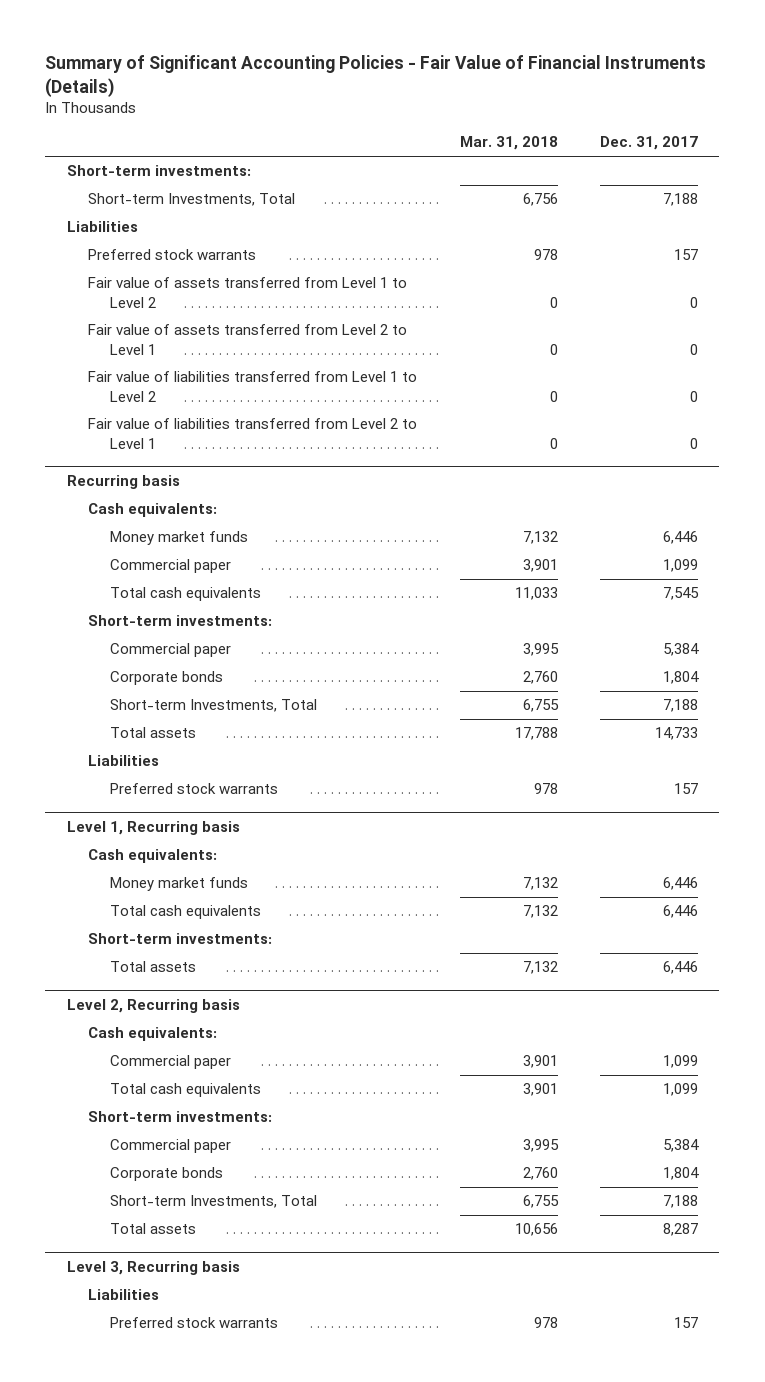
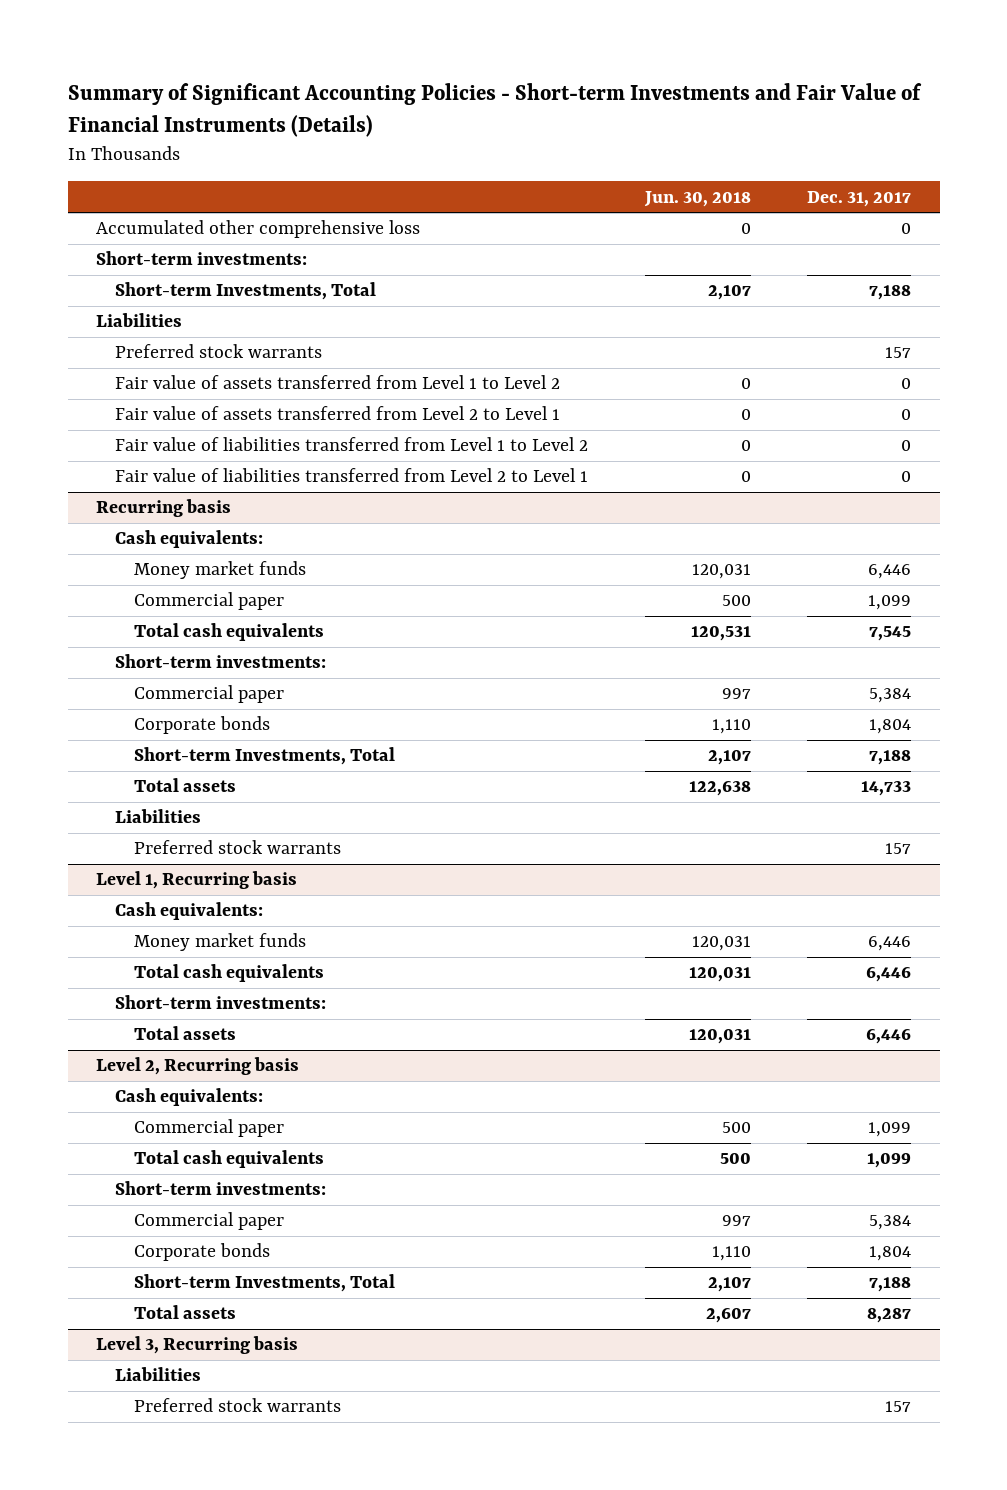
[45,55,707,97] Summary of Significant Accounting Policies - Fair Value of Financial Instruments (Details) -> [67,82,922,138] Summary of Significant Accounting Policies - Short-term Investments and Fair Value of Financial Instruments (Details)
[459,136,558,151] Mar. 31, 2018 -> none
none -> [643,190,751,207] Jun. 30, 2018
none -> [96,220,421,239] Accumulated other comprehensive loss

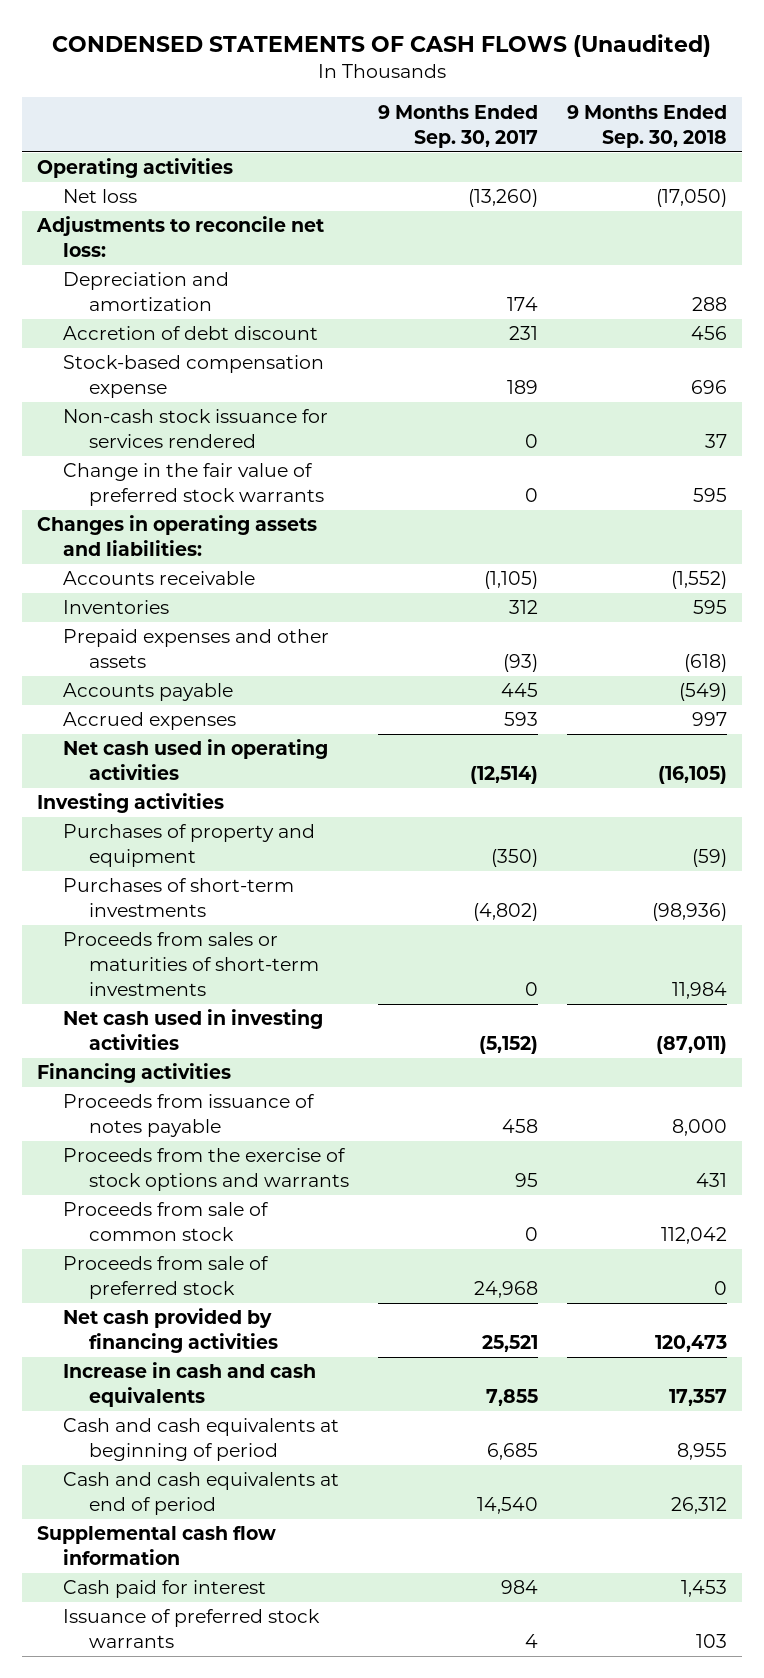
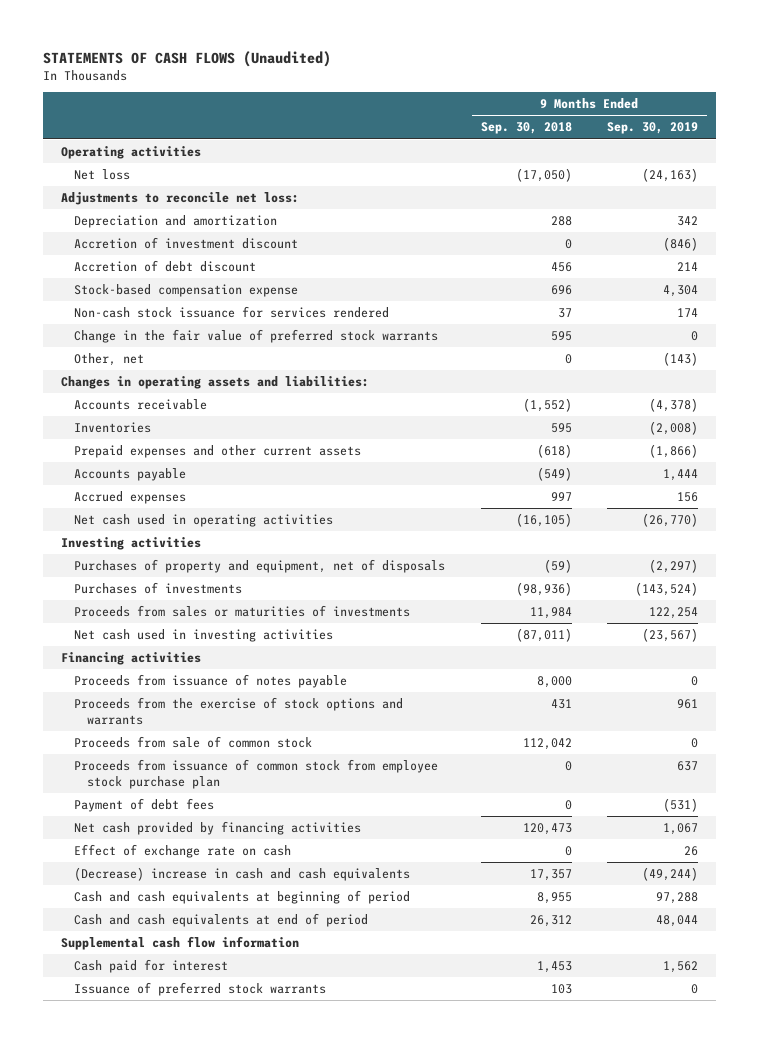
[52,34,712,58] CONDENSED STATEMENTS OF CASH FLOWS (Unaudited) -> [43,50,332,67] STATEMENTS OF CASH FLOWS (Unaudited)
[377,104,538,148] 9 Months Ended Sep. 30, 2017 -> none
none -> [607,122,699,135] Sep. 30, 2019
none -> [74,236,299,249] Accretion of investment discount
none -> [74,352,145,366] Other, net
[62,629,329,669] Prepaid expenses and other assets -> [74,444,362,458] Prepaid expenses and other current assets
[62,824,315,868] Purchases of property and equipment -> [74,558,446,573] Purchases of property and equipment, net of disposals
[62,878,294,918] Purchases of short-term investments -> [74,581,243,594] Purchases of investments
[62,932,319,996] Proceeds from sales or maturities of short-term investments -> [74,604,411,617] Proceeds from sales or maturities of investments
[62,1256,269,1300] Proceeds from sale of preferred stock -> none
none -> [74,758,439,789] Proceeds from issuance of common stock from employee stock purchase plan
none -> [74,797,215,812] Payment of debt fees
none -> [74,843,292,858] Effect of exchange rate on cash
[62,1362,316,1408] Increase in cash and cash equivalents -> [74,866,411,881] (Decrease) increase in cash and cash equivalents

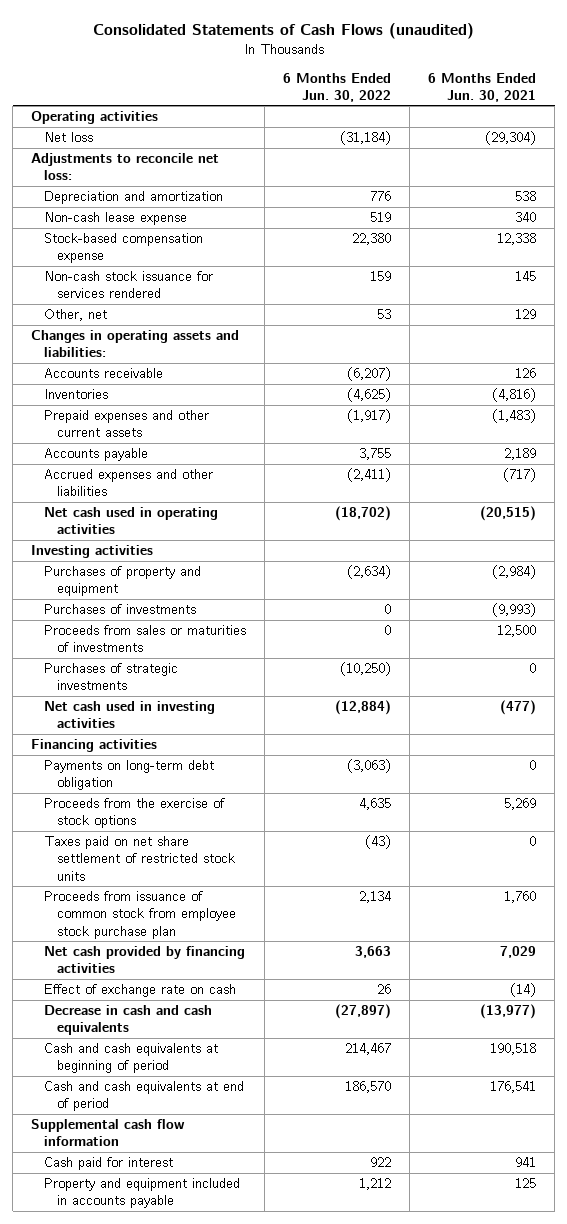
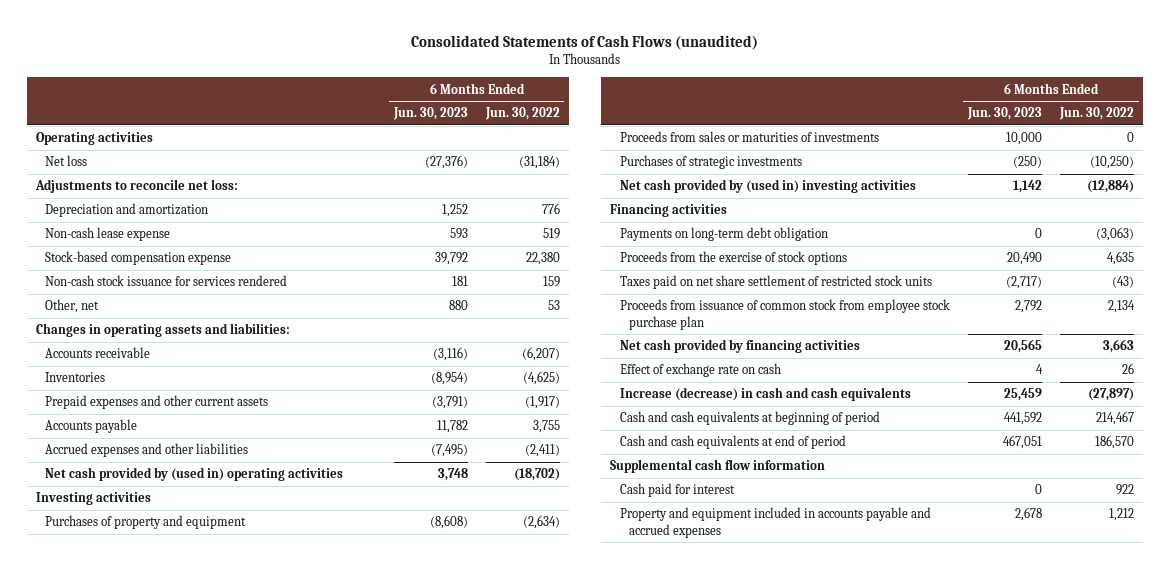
[428,72,537,102] 6 Months Ended Jun. 30, 2021 -> none
none -> [392,107,468,121] Jun. 30, 2023
[43,507,218,535] Net cash used in operating activities -> [45,467,344,482] Net cash provided by (used in) operating activities
[43,604,196,615] Purchases of investments -> none
[43,701,215,729] Net cash used in investing activities -> [619,179,916,194] Net cash provided by (used in) investing activities
[43,1005,212,1036] Decrease in cash and cash equivalents -> [619,387,911,402] Increase (decrease) in cash and cash equivalents
[43,1178,240,1209] Property and equipment included in accounts payable -> [619,507,931,538] Property and equipment included in accounts payable and accrued expenses

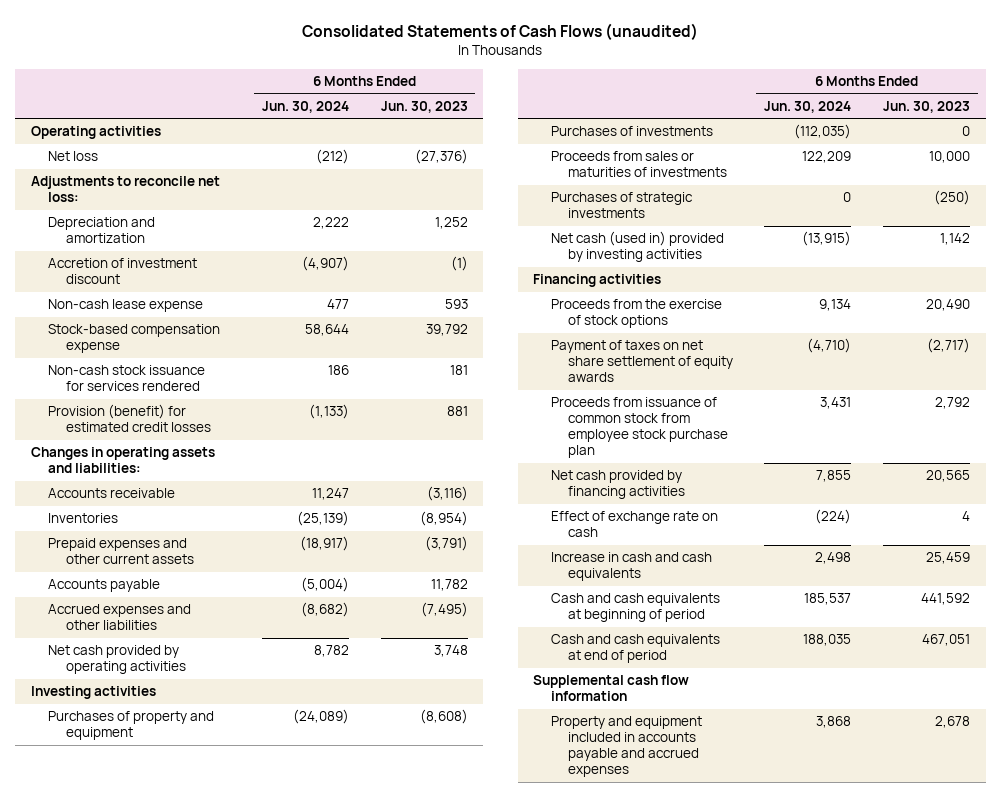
[484,107,560,121] Jun. 30, 2022 -> none
none -> [262,100,350,113] Jun. 30, 2024
none -> [48,258,198,285] Accretion of investment discount
[45,299,100,314] Other, net -> none
none -> [48,404,211,433] Provision (benefit) for estimated credit losses
[45,467,344,482] Net cash provided by (used in) operating activities -> [48,645,186,675] Net cash provided by operating activities
none -> [550,126,713,137] Purchases of investments
[619,179,916,194] Net cash provided by (used in) investing activities -> [550,231,724,263] Net cash (used in) provided by investing activities
[619,227,828,242] Payments on long-term debt obligation -> none
[619,275,932,290] Taxes paid on net share settlement of restricted stock units -> [550,340,733,383] Payment of taxes on net share settlement of equity awards
[619,387,911,402] Increase (decrease) in cash and cash equivalents -> [550,552,712,582] Increase in cash and cash equivalents
[619,483,735,498] Cash paid for interest -> none

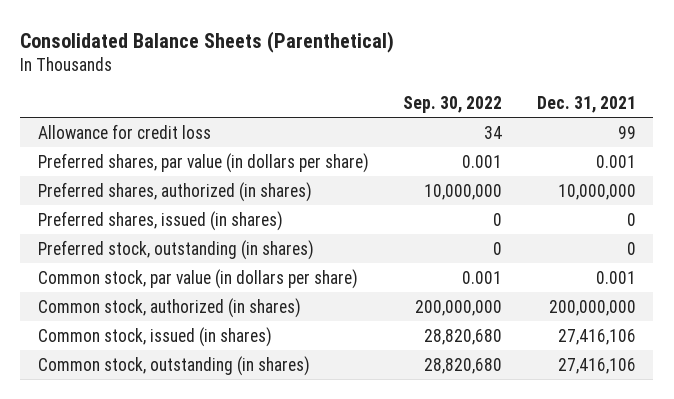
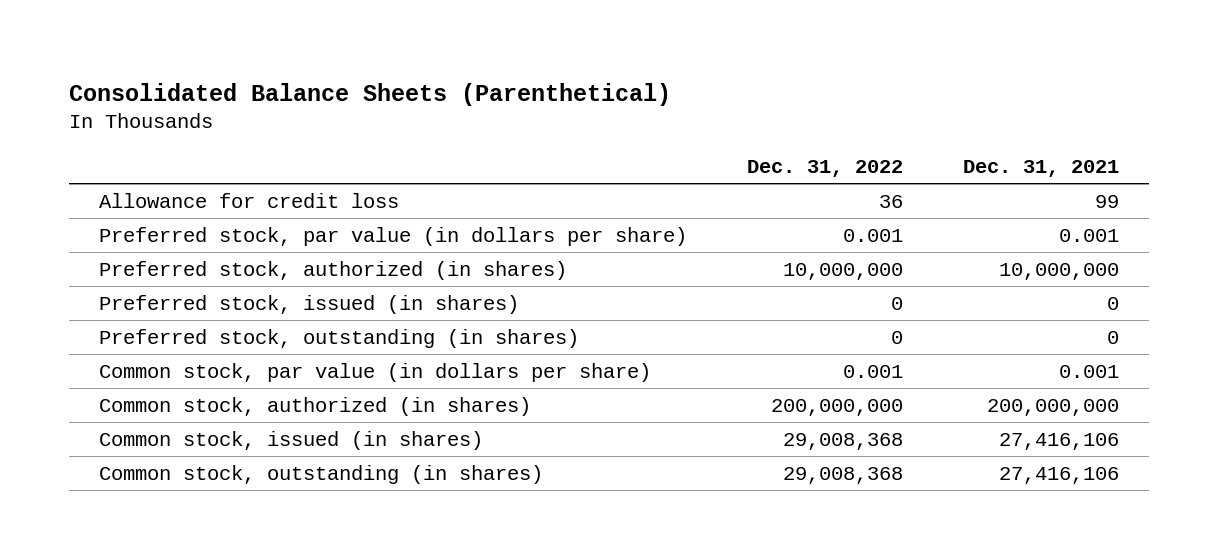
[403,96,503,114] Sep. 30, 2022 -> none
none -> [747,159,904,177] Dec. 31, 2022
[37,152,369,173] Preferred shares, par value (in dollars per share) -> [99,226,688,246] Preferred stock, par value (in dollars per share)
[37,181,312,202] Preferred shares, authorized (in shares) -> [99,260,568,280] Preferred stock, authorized (in shares)
[37,210,283,231] Preferred shares, issued (in shares) -> [99,294,520,314] Preferred stock, issued (in shares)

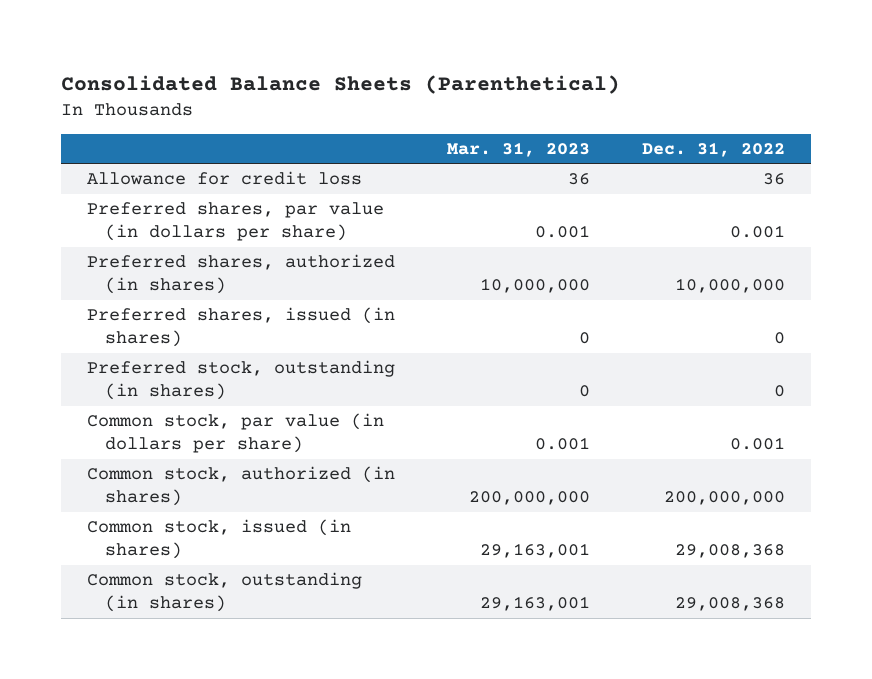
[963,159,1120,177] Dec. 31, 2021 -> none
none -> [446,141,590,157] Mar. 31, 2023
[99,226,688,246] Preferred stock, par value (in dollars per share) -> [86,202,384,242] Preferred shares, par value (in dollars per share)
[99,260,568,280] Preferred stock, authorized (in shares) -> [86,254,395,295] Preferred shares, authorized (in shares)
[99,294,520,314] Preferred stock, issued (in shares) -> [86,307,395,348] Preferred shares, issued (in shares)

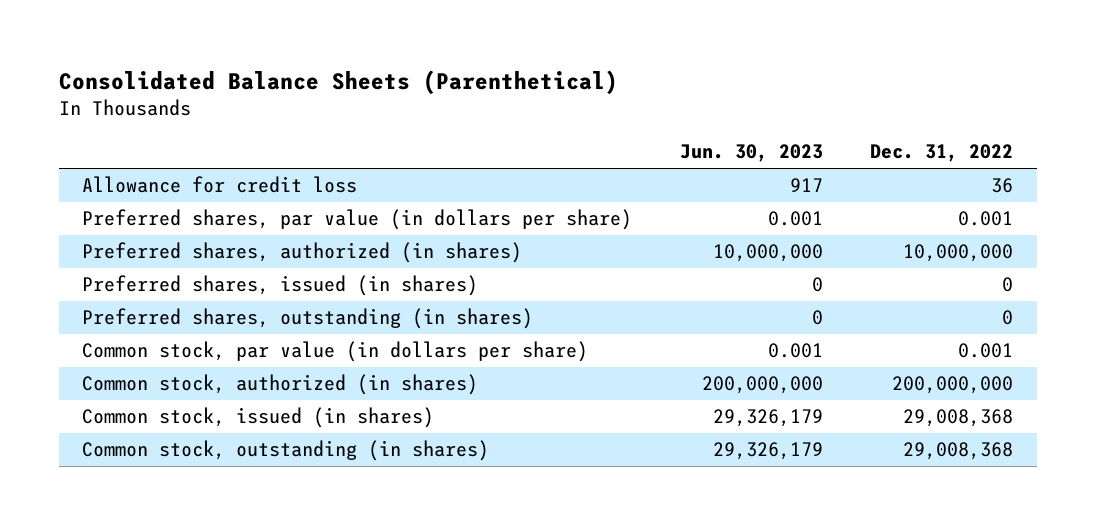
[446,141,590,157] Mar. 31, 2023 -> none
none -> [679,144,823,163] Jun. 30, 2023
[86,360,395,401] Preferred stock, outstanding (in shares) -> [82,308,534,330] Preferred shares, outstanding (in shares)

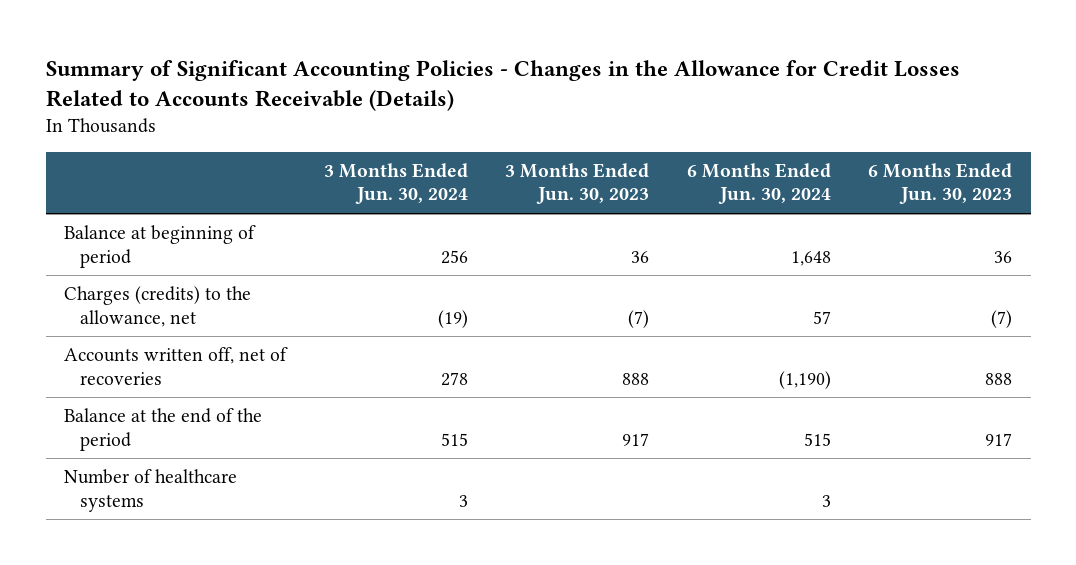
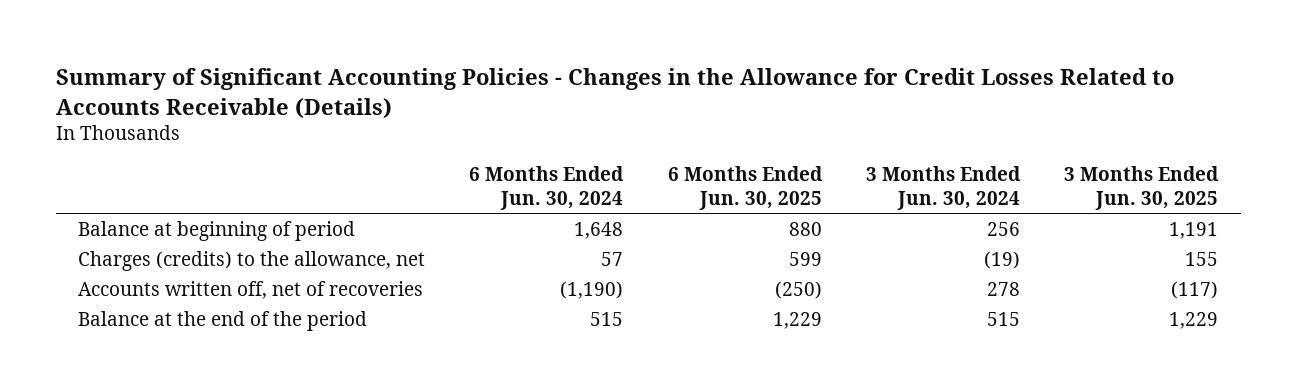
[505,163,650,205] 3 Months Ended Jun. 30, 2023 -> none
[868,163,1013,205] 6 Months Ended Jun. 30, 2023 -> none
none -> [667,166,823,210] 6 Months Ended Jun. 30, 2025
none -> [1064,166,1220,210] 3 Months Ended Jun. 30, 2025
[64,469,238,512] Number of healthcare systems -> none

